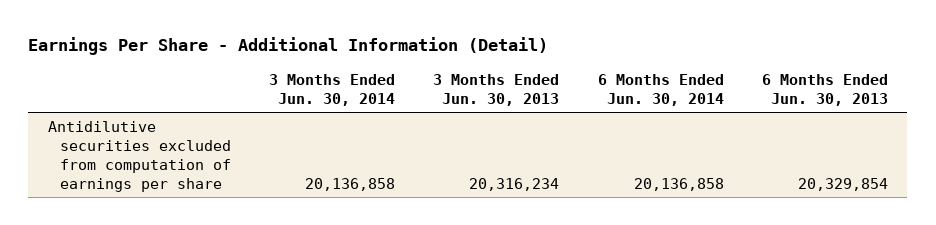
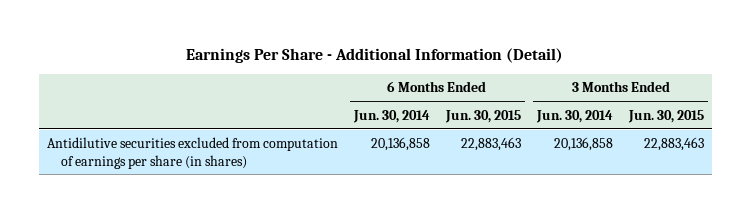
[433,73,560,106] 3 Months Ended Jun. 30, 2013 -> none
[762,73,889,106] 6 Months Ended Jun. 30, 2013 -> none
none -> [444,109,521,123] Jun. 30, 2015
none -> [628,109,705,123] Jun. 30, 2015
[47,121,231,192] Antidilutive securities excluded from computation of earnings per share -> [46,137,338,169] Antidilutive securities excluded from computation of earnings per share (in shares)

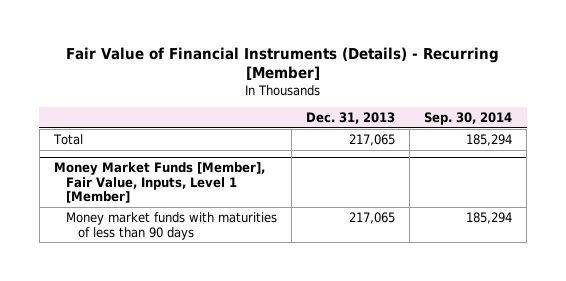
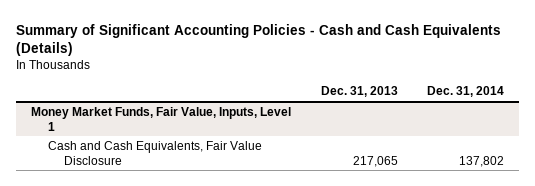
[65,46,499,80] Fair Value of Financial Instruments (Details) - Recurring [Member] -> [16,23,502,57] Summary of Significant Accounting Policies - Cash and Cash Equivalents (Details)
[424,111,513,125] Sep. 30, 2014 -> none
none -> [427,86,505,98] Dec. 31, 2014
[52,133,83,145] Total -> none
[53,162,265,204] Money Market Funds [Member], Fair Value, Inputs, Level 1 [Member] -> [31,107,292,131] Money Market Funds, Fair Value, Inputs, Level 1
[65,211,277,240] Money market funds with maturities of less than 90 days -> [47,141,262,165] Cash and Cash Equivalents, Fair Value Disclosure

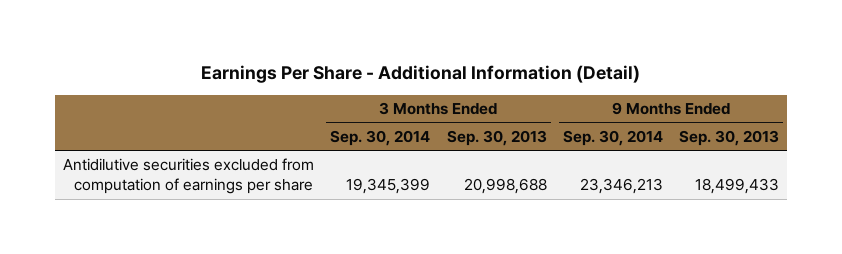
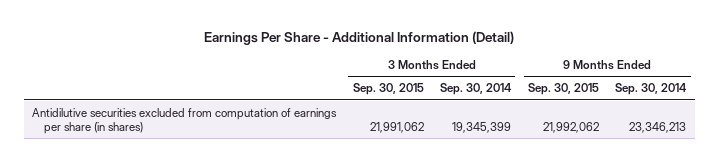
[446,129,547,146] Sep. 30, 2013 -> none
[679,129,780,146] Sep. 30, 2013 -> none
none -> [352,83,424,96] Sep. 30, 2015
none -> [527,83,599,96] Sep. 30, 2015
[62,158,314,195] Antidilutive securities excluded from computation of earnings per share -> [31,107,337,134] Antidilutive securities excluded from computation of earnings per share (in shares)

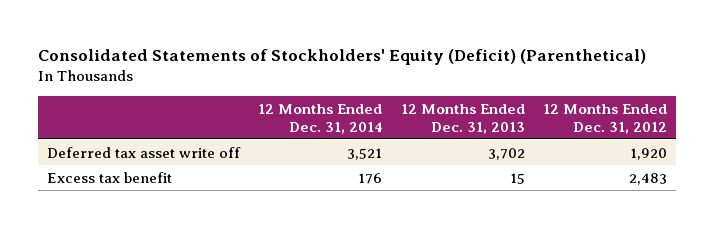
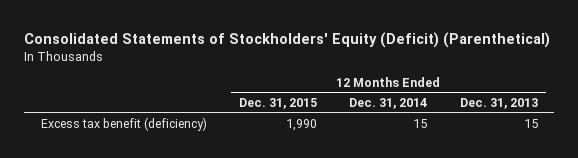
[542,103,667,134] 12 Months Ended Dec. 31, 2012 -> none
none -> [238,98,317,110] Dec. 31, 2015
[47,146,242,158] Deferred tax asset write off -> none
[47,171,173,183] Excess tax benefit -> [40,117,207,132] Excess tax benefit (deficiency)
[358,172,383,184] 176 -> [413,119,428,129] 15

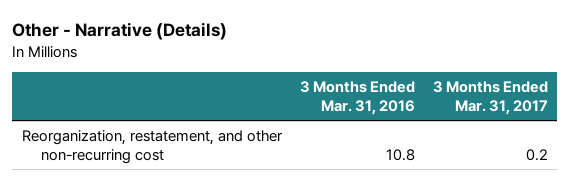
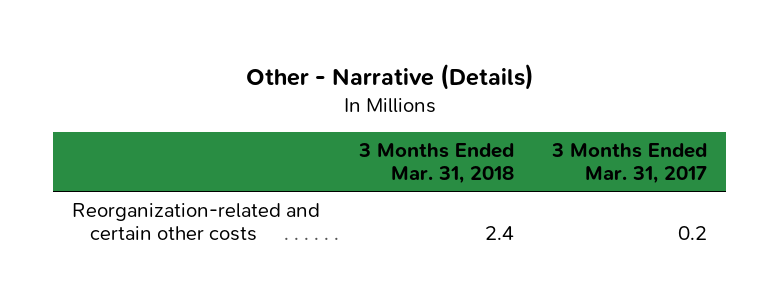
[299,80,415,116] 3 Months Ended Mar. 31, 2016 -> none
none -> [357,142,514,185] 3 Months Ended Mar. 31, 2018
[21,129,283,165] Reorganization, restatement, and other non-recurring cost -> [72,202,321,242] Reorganization-related and certain other costs

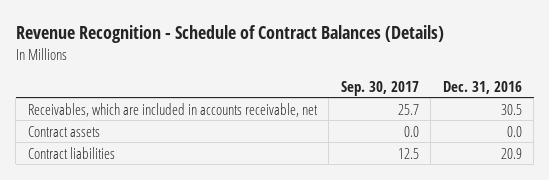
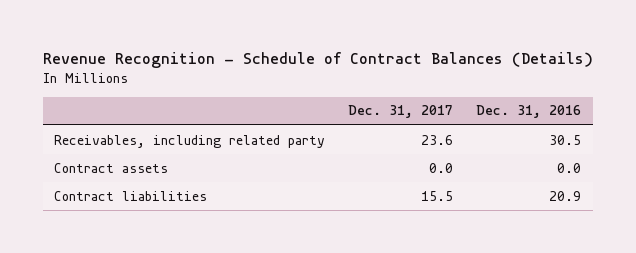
[340,80,419,96] Sep. 30, 2017 -> none
none -> [348,105,454,119] Dec. 31, 2017
[27,102,318,117] Receivables, which are included in accounts receivable, net -> none
none -> [54,134,326,148] Receivables, including related party

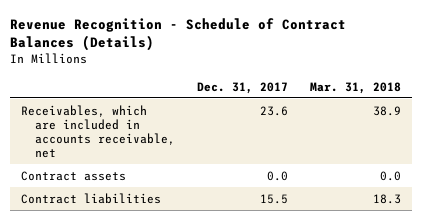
[476,105,582,119] Dec. 31, 2016 -> none
none -> [310,81,402,94] Mar. 31, 2018
[54,134,326,148] Receivables, including related party -> [21,104,176,159] Receivables, which are included in accounts receivable, net

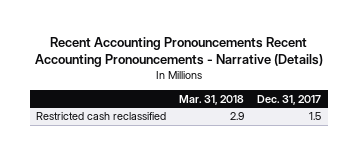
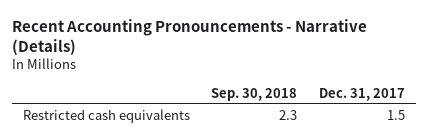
[34,37,323,68] Recent Accounting Pronouncements Recent Accounting Pronouncements - Narrative (Details) -> [11,18,367,55] Recent Accounting Pronouncements - Narrative (Details)
[179,94,245,105] Mar. 31, 2018 -> none
none -> [211,87,298,101] Sep. 30, 2018
[36,112,167,121] Restricted cash reclassified -> [22,109,190,124] Restricted cash equivalents

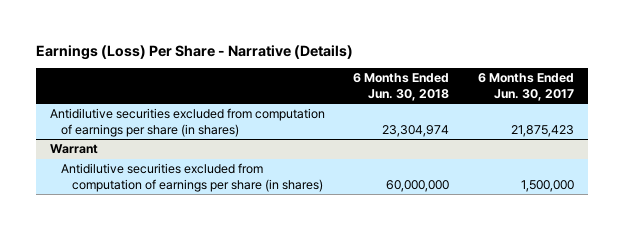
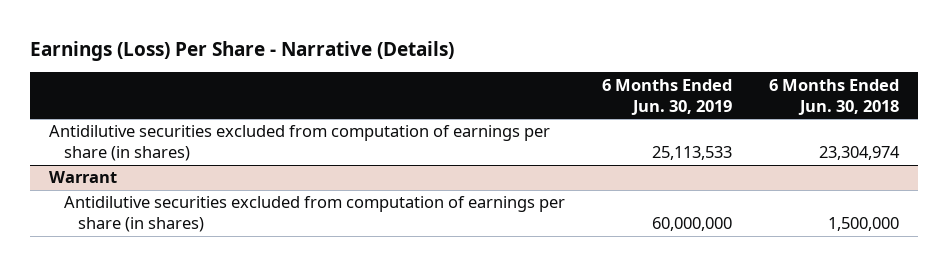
[477,73,574,101] 6 Months Ended Jun. 30, 2017 -> none
none -> [601,78,732,115] 6 Months Ended Jun. 30, 2019
[386,179,450,192] 60,000,000 -> [827,217,899,232] 1,500,000

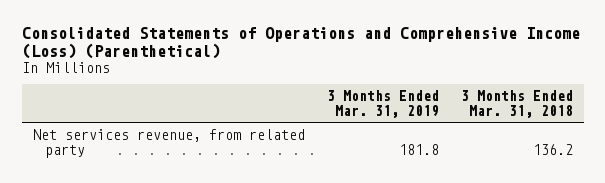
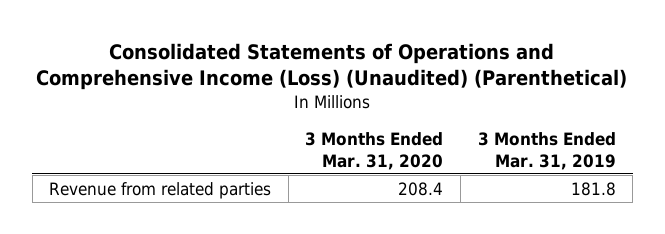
[21,27,580,60] Consolidated Statements of Operations and Comprehensive Income (Loss) (Parenthetical) -> [36,42,628,91] Consolidated Statements of Operations and Comprehensive Income (Loss) (Unaudited) (Parenthetical)
[460,90,573,119] 3 Months Ended Mar. 31, 2018 -> none
none -> [305,132,444,170] 3 Months Ended Mar. 31, 2020
[32,128,305,158] Net services revenue, from related party -> [49,181,272,199] Revenue from related parties

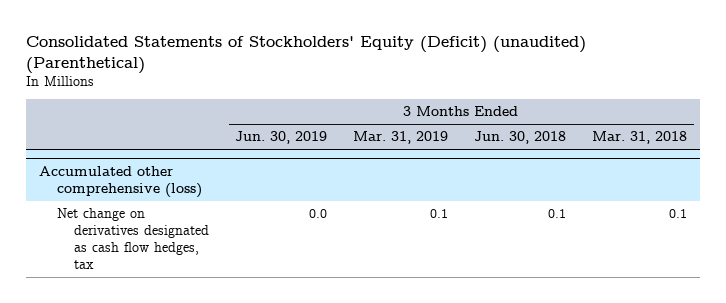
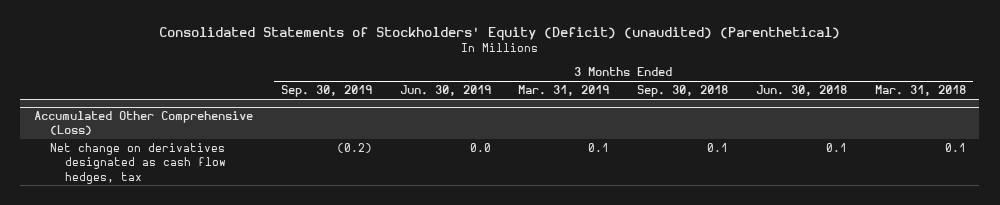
none -> [280,85,372,98] Sep. 30, 2019
none -> [637,85,729,98] Sep. 30, 2018
[39,165,202,198] Accumulated other comprehensive (loss) -> [34,111,254,136] Accumulated Other Comprehensive (Loss)

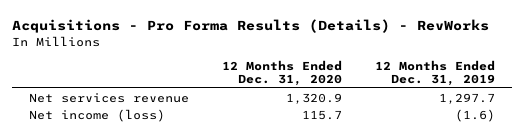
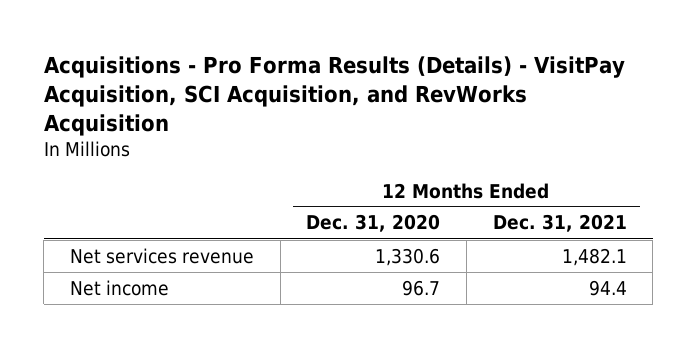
[12,18,490,33] Acquisitions - Pro Forma Results (Details) - RevWorks -> [43,55,625,136] Acquisitions - Pro Forma Results (Details) - VisitPay Acquisition, SCI Acquisition, and RevWorks Acquisition
[375,59,496,87] 12 Months Ended Dec. 31, 2019 -> none
none -> [492,214,627,233] Dec. 31, 2021
[285,92,342,104] 1,320.9 -> [375,247,441,266] 1,330.6
[28,108,165,122] Net income (loss) -> [70,279,170,296] Net income
[301,109,342,120] 115.7 -> [402,279,441,296] 96.7

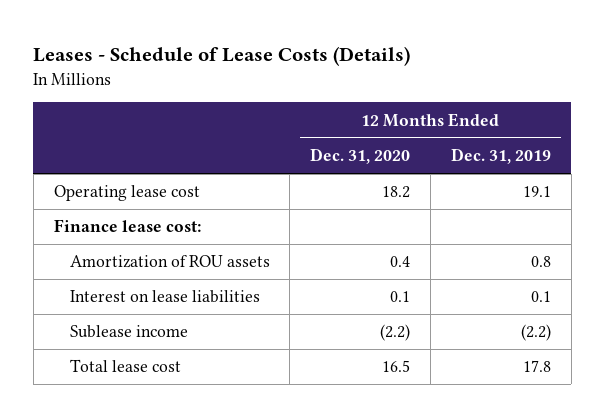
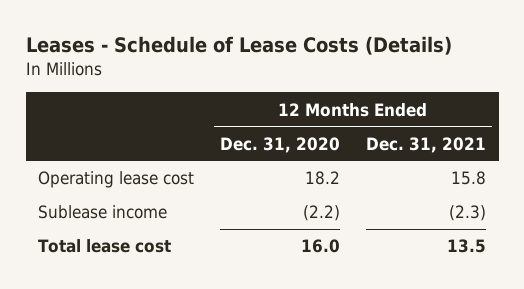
[450,148,551,165] Dec. 31, 2019 -> none
none -> [365,136,486,153] Dec. 31, 2021
[53,219,201,233] Finance lease cost: -> none
[69,255,270,269] Amortization of ROU assets -> none
[69,290,260,304] Interest on lease liabilities -> none
[382,360,411,373] 16.5 -> [301,239,341,254] 16.0

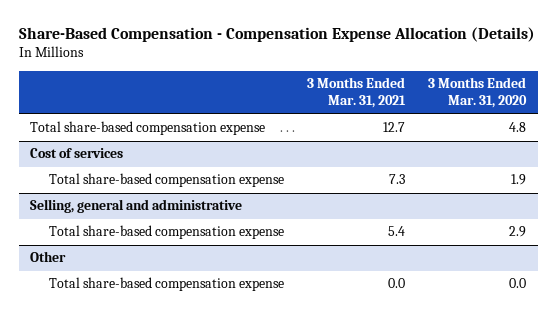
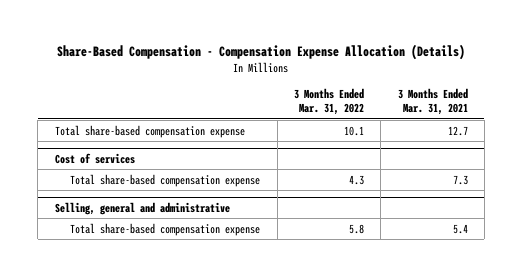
[428,77,528,109] 3 Months Ended Mar. 31, 2020 -> none
none -> [293,88,364,116] 3 Months Ended Mar. 31, 2022
[30,251,67,263] Other -> none
[48,277,284,292] Total share-based compensation expense -> none

